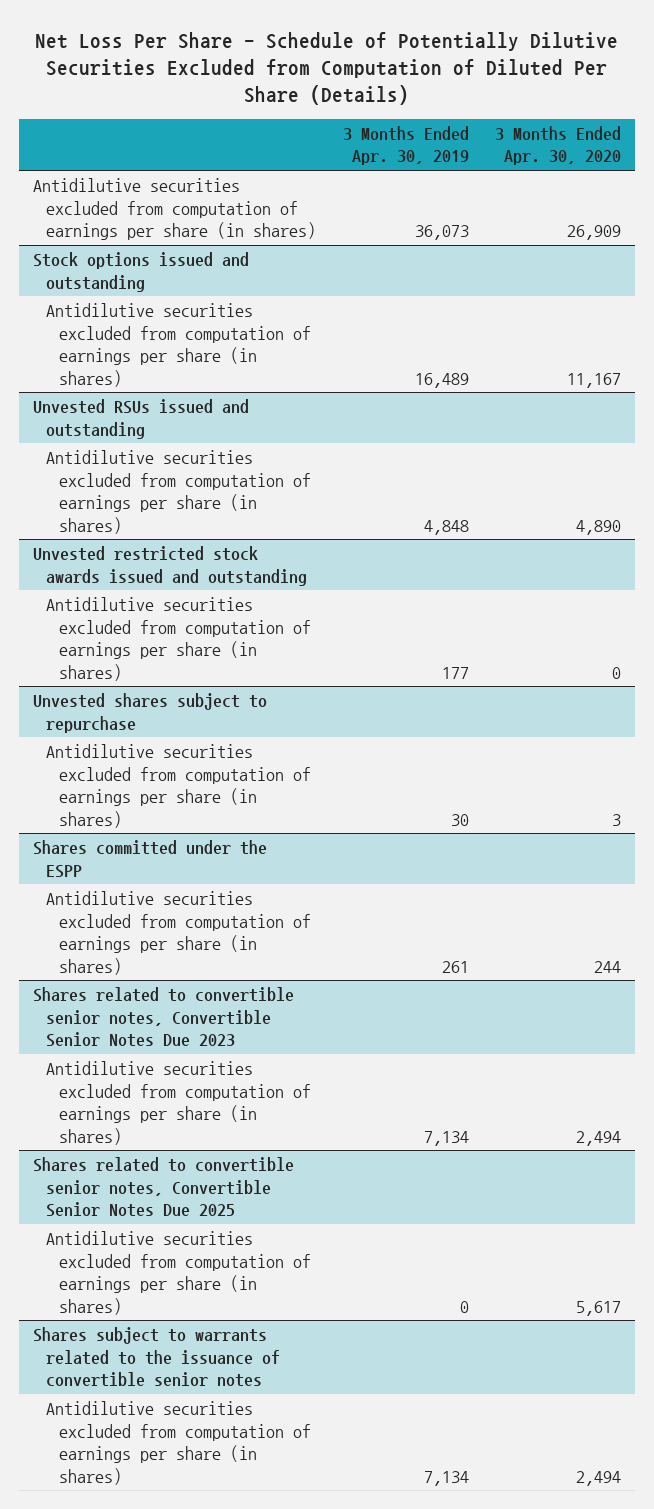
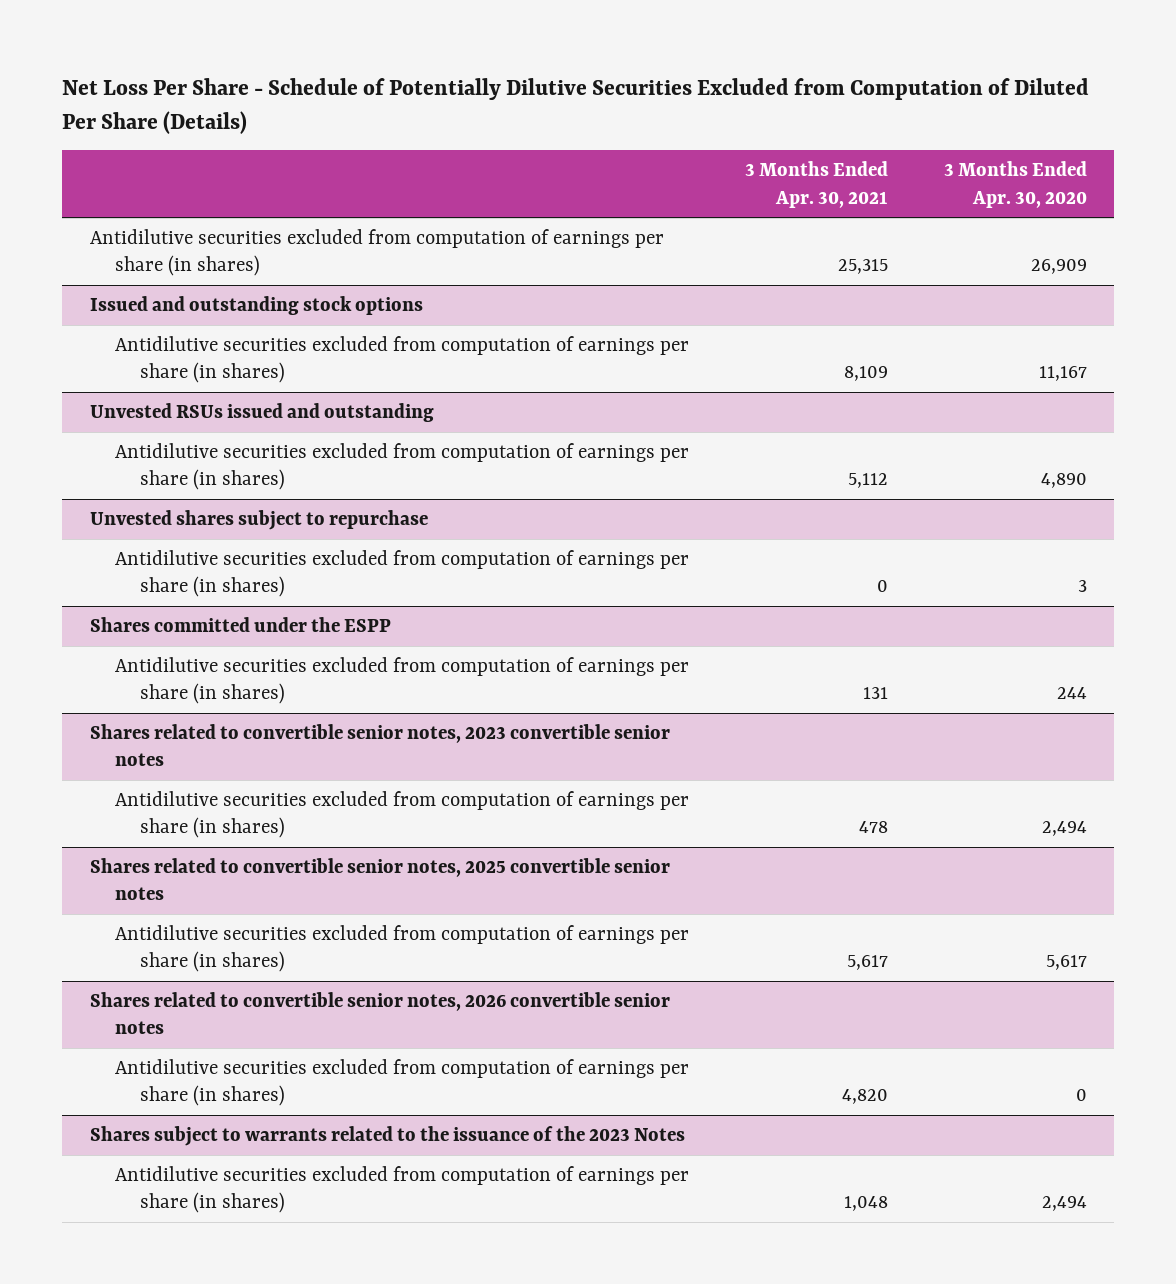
[342,125,469,166] 3 Months Ended Apr. 30, 2019 -> none
none -> [744,161,888,208] 3 Months Ended Apr. 30, 2021
[32,252,249,292] Stock options issued and outstanding -> [89,295,423,315] Issued and outstanding stock options
[32,546,308,586] Unvested restricted stock awards issued and outstanding -> none
[46,597,312,681] Antidilutive securities excluded from computation of earnings per share (in shares) -> none
[32,987,294,1048] Shares related to convertible senior notes, Convertible Senior Notes Due 2023 -> [89,723,670,767] Shares related to convertible senior notes, 2023 convertible senior notes
[32,1157,294,1218] Shares related to convertible senior notes, Convertible Senior Notes Due 2025 -> [89,857,670,901] Shares related to convertible senior notes, 2025 convertible senior notes
none -> [89,991,670,1035] Shares related to convertible senior notes, 2026 convertible senior notes
none -> [114,1058,689,1107] Antidilutive securities excluded from computation of earnings per share (in shares)
[32,1327,281,1388] Shares subject to warrants related to the issuance of convertible senior notes -> [89,1125,685,1146] Shares subject to warrants related to the issuance of the 2023 Notes

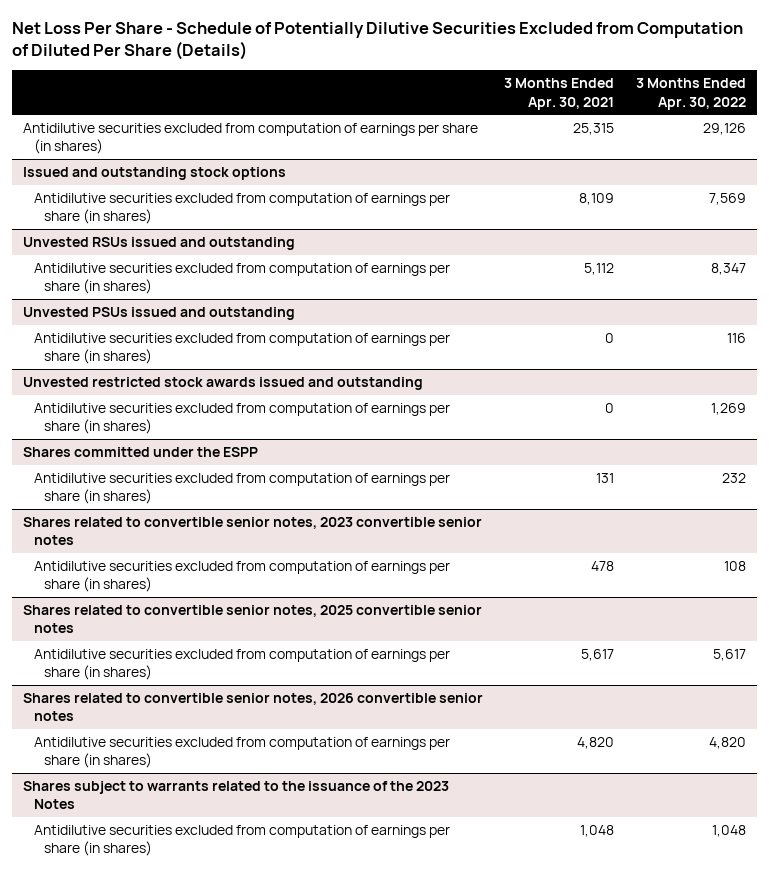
[943,161,1087,208] 3 Months Ended Apr. 30, 2020 -> none
none -> [635,78,746,110] 3 Months Ended Apr. 30, 2022
[89,509,428,530] Unvested shares subject to repurchase -> none
none -> [22,307,295,321] Unvested PSUs issued and outstanding
none -> [22,377,423,391] Unvested restricted stock awards issued and outstanding
none -> [33,403,450,435] Antidilutive securities excluded from computation of earnings per share (in shares)

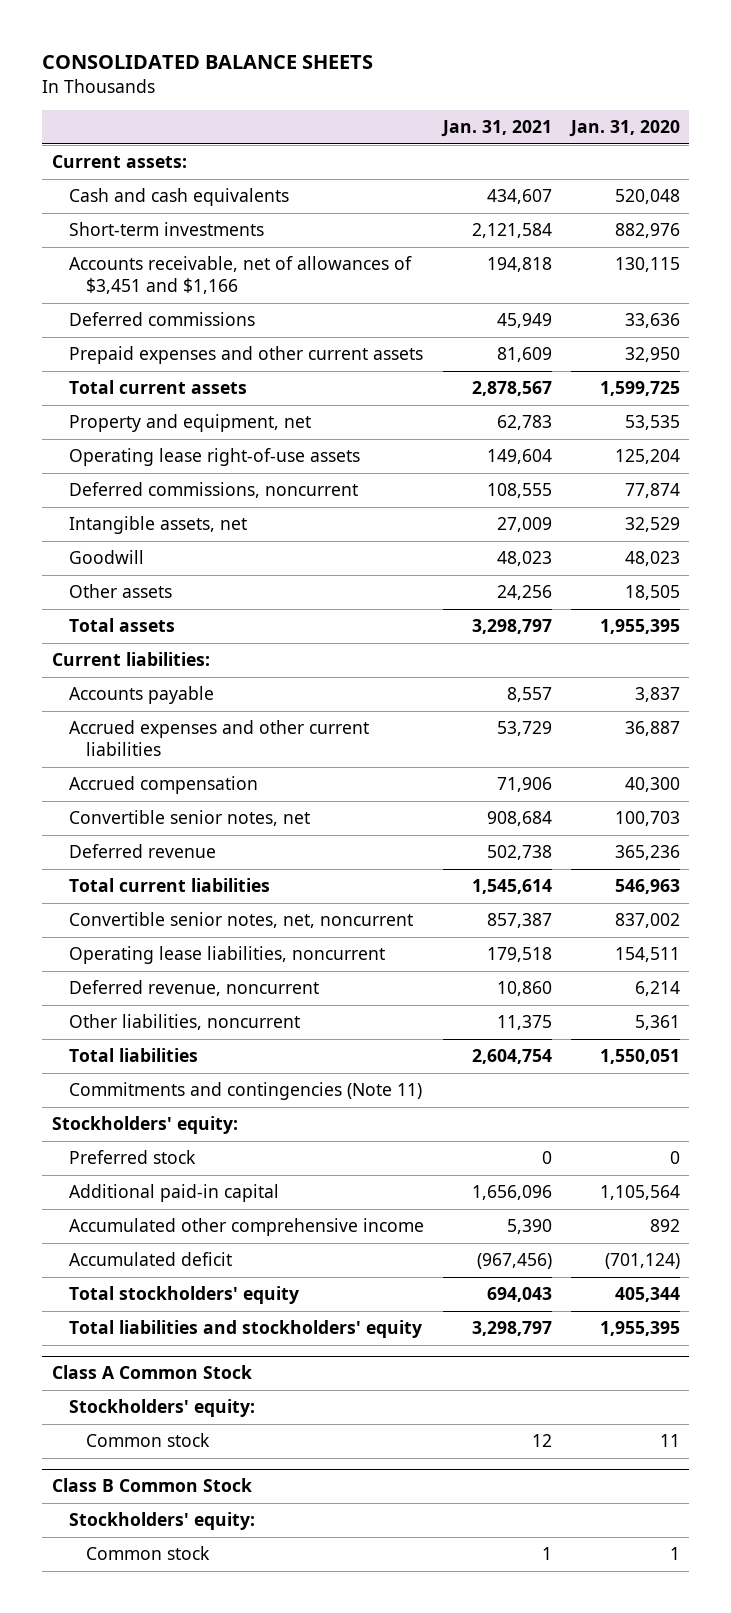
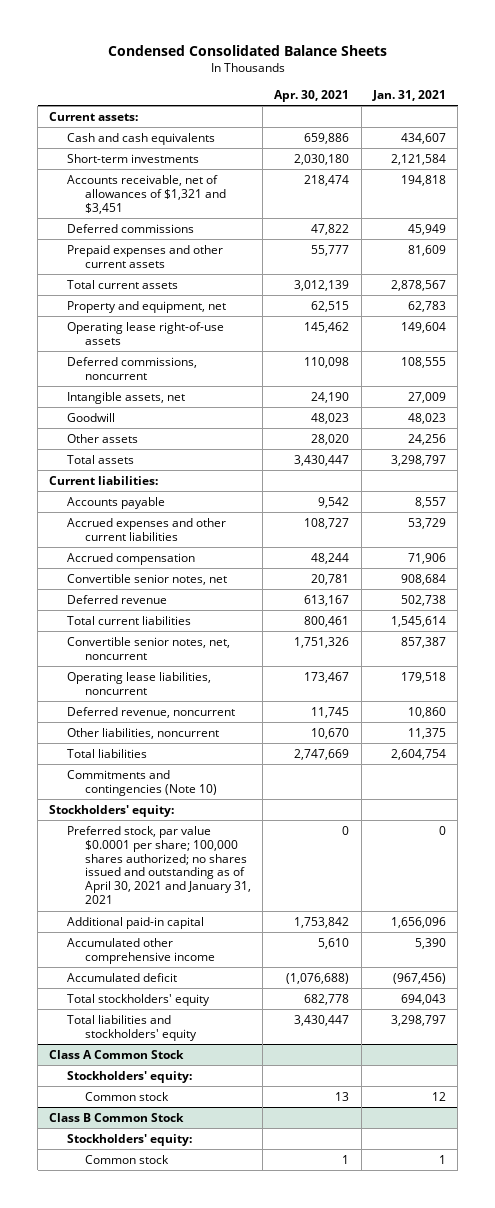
[42,55,374,70] CONSOLIDATED BALANCE SHEETS -> [107,45,387,57] Condensed Consolidated Balance Sheets
[568,120,680,138] Jan. 31, 2020 -> none
none -> [274,89,350,102] Apr. 30, 2021
[68,256,412,295] Accounts receivable, net of allowances of $3,451 and $1,166 -> [67,174,226,214] Accounts receivable, net of allowances of $1,321 and $3,451
[68,1082,422,1101] Commitments and contingencies (Note 11) -> [67,769,217,796] Commitments and contingencies (Note 10)
[68,1150,196,1165] Preferred stock -> [67,825,251,905] Preferred stock, par value $0.0001 per share; 100,000 shares authorized; no shares issued and outstanding as of April 30, 2021 and January 31, 2021

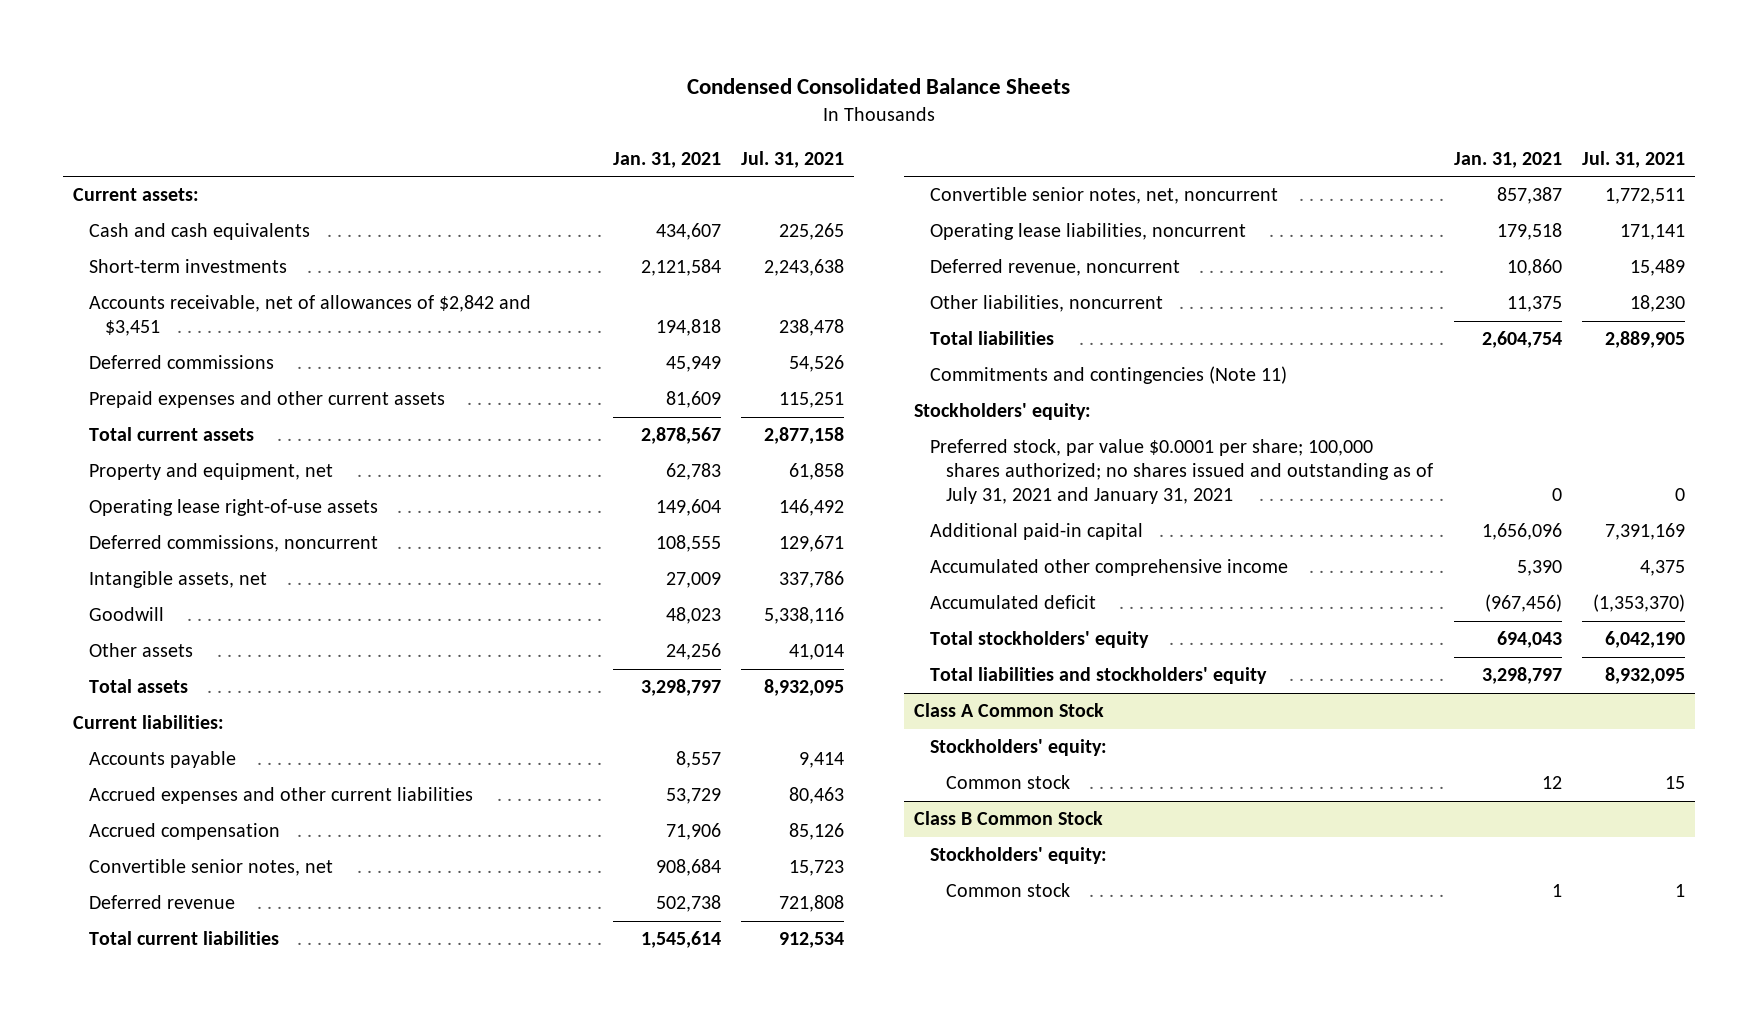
[274,89,350,102] Apr. 30, 2021 -> none
none -> [740,150,844,168] Jul. 31, 2021
[67,174,226,214] Accounts receivable, net of allowances of $1,321 and $3,451 -> [89,295,532,337] Accounts receivable, net of allowances of $2,842 and $3,451
[67,769,217,796] Commitments and contingencies (Note 10) -> [930,366,1288,385] Commitments and contingencies (Note 11)
[67,825,251,905] Preferred stock, par value $0.0001 per share; 100,000 shares authorized; no shares issued and outstanding as of April 30, 2021 and January 31, 2021 -> [930,439,1434,505] Preferred stock, par value $0.0001 per share; 100,000 shares authorized; no shares issued and outstanding as of July 31, 2021 and January 31, 2021

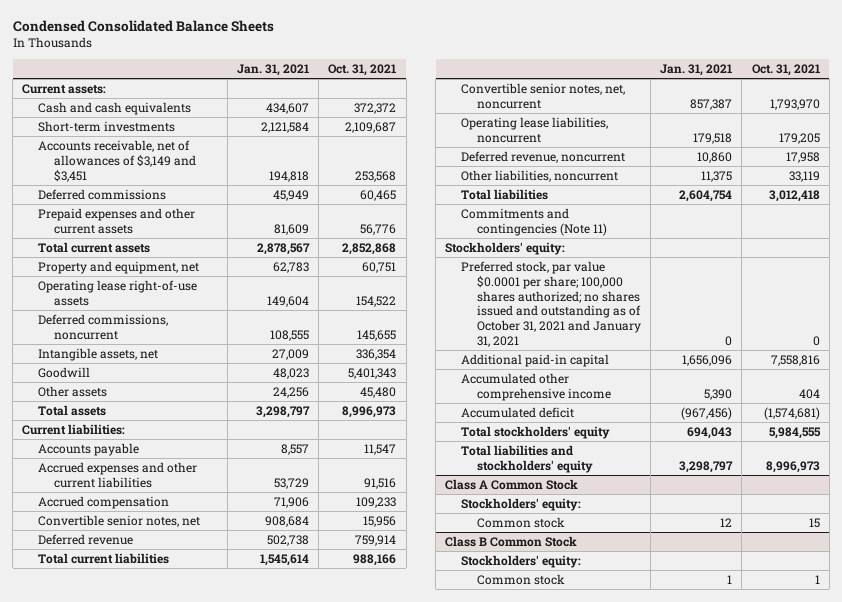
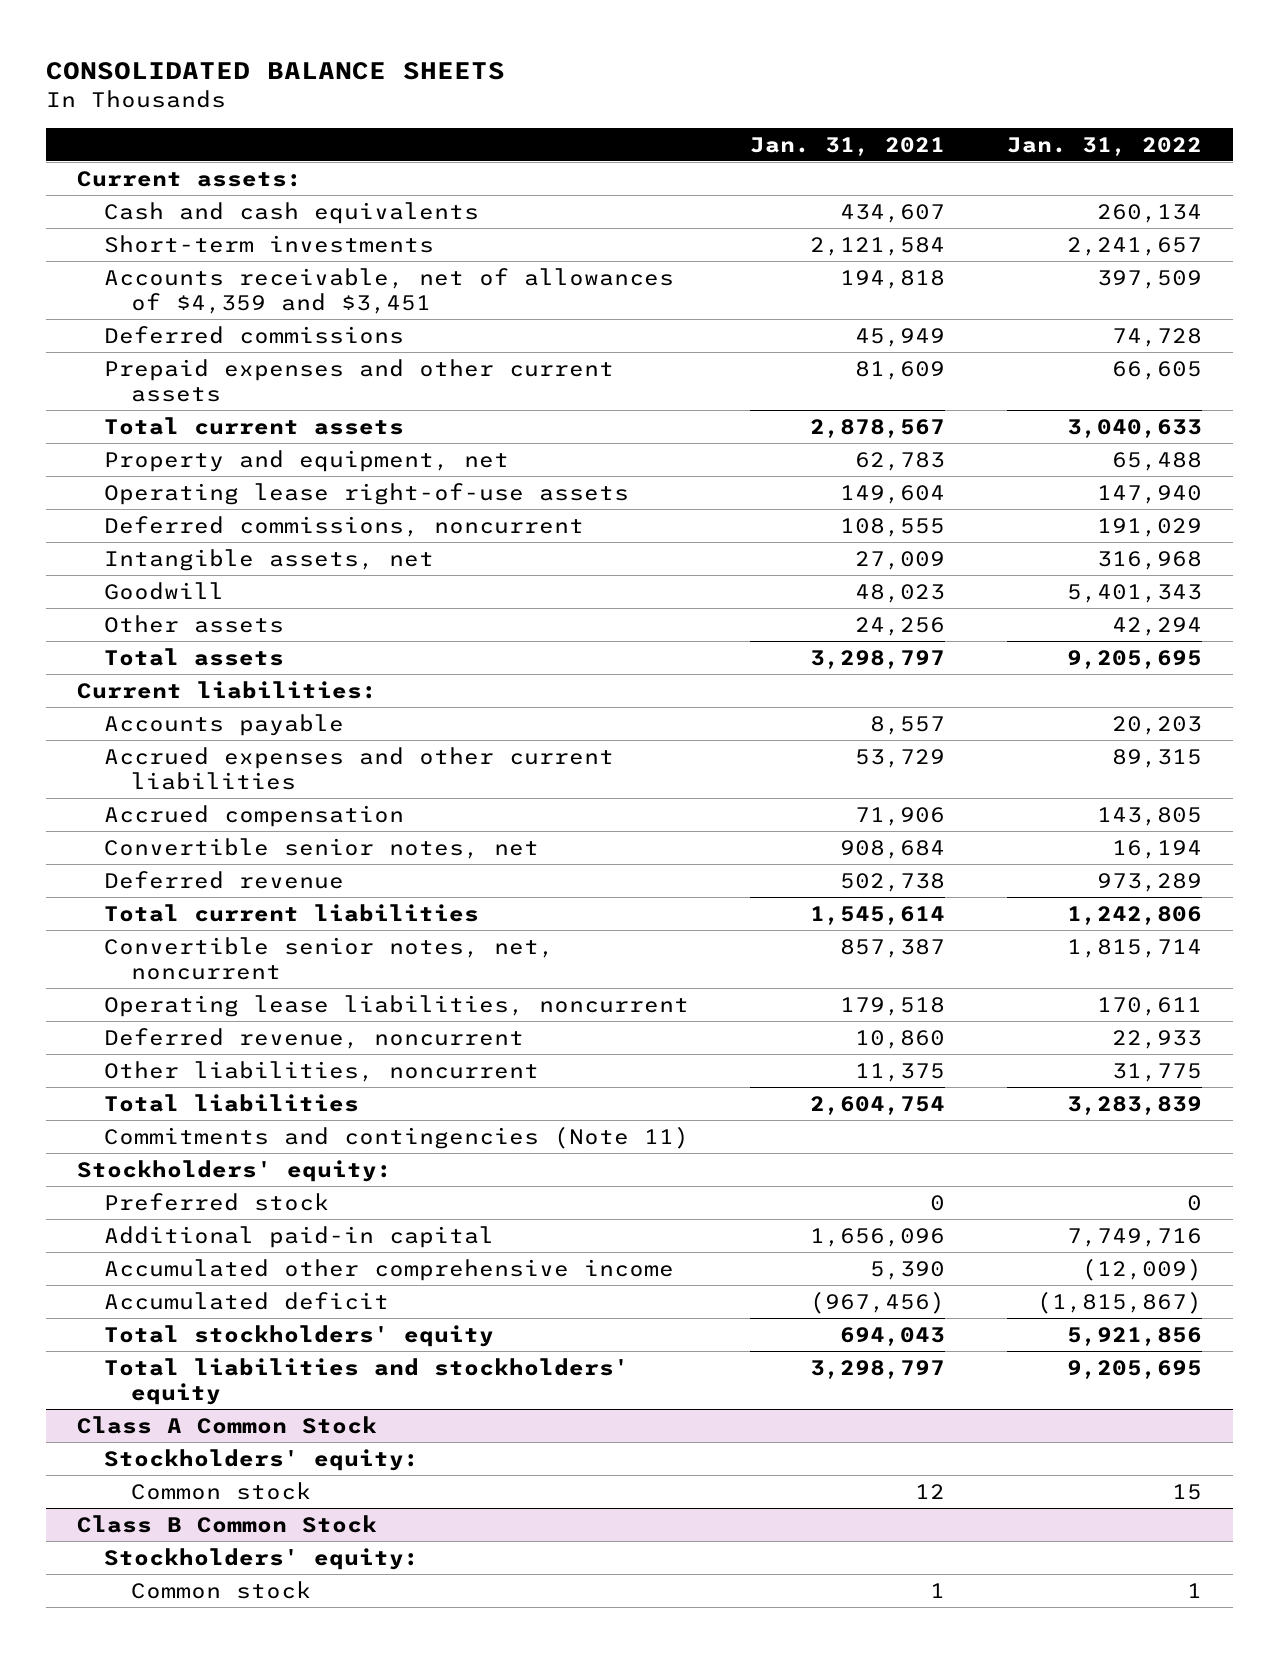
[12,19,274,32] Condensed Consolidated Balance Sheets -> [46,61,506,80] CONSOLIDATED BALANCE SHEETS
[328,63,397,76] Oct. 31, 2021 -> none
none -> [1006,136,1202,156] Jan. 31, 2022
[37,139,196,182] Accounts receivable, net of allowances of $3,149 and $3,451 -> [103,267,674,314] Accounts receivable, net of allowances of $4,359 and $3,451
[461,260,641,348] Preferred stock, par value $0.0001 per share; 100,000 shares authorized; no shares issued and outstanding as of October 31, 2021 and January 31, 2021 -> [103,1192,329,1211] Preferred stock

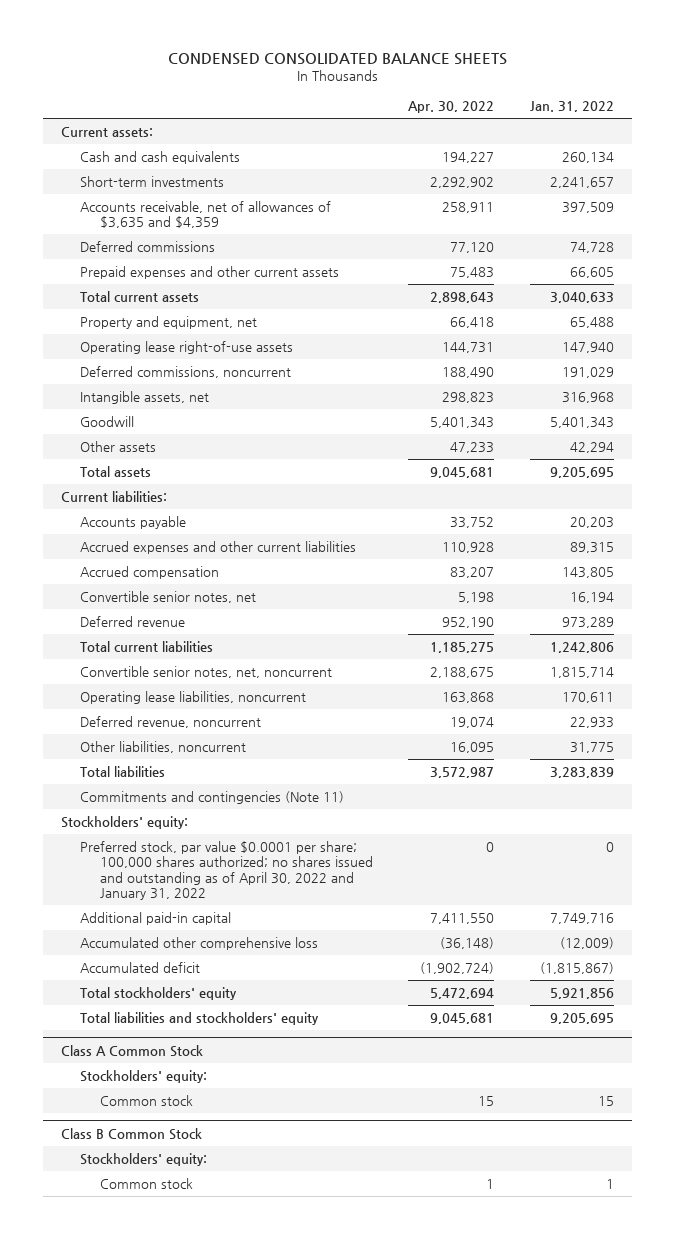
[46,61,506,80] CONSOLIDATED BALANCE SHEETS -> [167,53,507,66] CONDENSED CONSOLIDATED BALANCE SHEETS
[750,136,946,156] Jan. 31, 2021 -> none
none -> [408,101,495,114] Apr. 30, 2022
[103,267,674,314] Accounts receivable, net of allowances of $4,359 and $3,451 -> [80,201,332,229] Accounts receivable, net of allowances of $3,635 and $4,359
[103,1192,329,1211] Preferred stock -> [80,841,373,900] Preferred stock, par value $0.0001 per share; 100,000 shares authorized; no shares issued and outstanding as of April 30, 2022 and January 31, 2022
[103,1258,674,1281] Accumulated other comprehensive income -> [80,937,319,951] Accumulated other comprehensive loss

